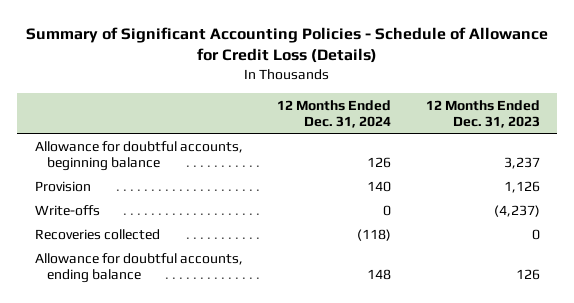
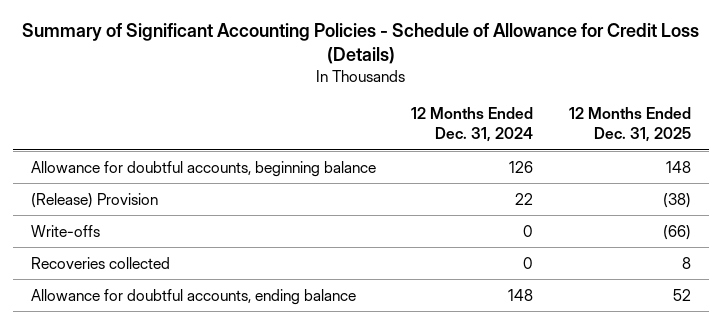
[425,99,540,128] 12 Months Ended Dec. 31, 2023 -> none
none -> [568,107,691,143] 12 Months Ended Dec. 31, 2025
[34,180,91,192] Provision -> [30,192,158,208] (Release) Provision
[367,180,392,192] 140 -> [515,192,534,205] 22
[357,228,392,241] (118) -> [523,256,534,269] 0

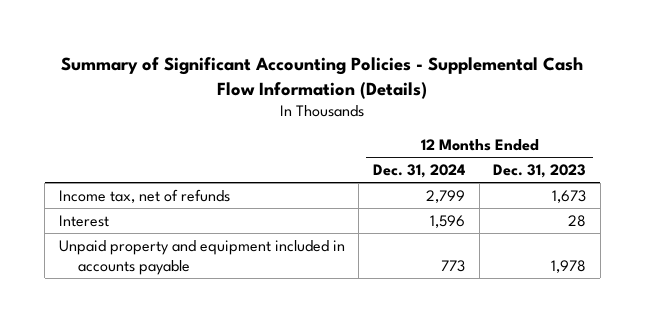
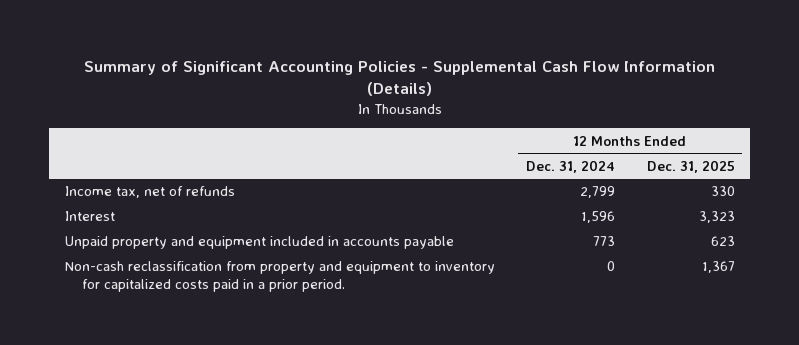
[493,163,587,178] Dec. 31, 2023 -> none
none -> [646,159,735,173] Dec. 31, 2025
none -> [64,261,495,292] Non-cash reclassification from property and equipment to inventory for capitalized costs paid in a prior period.

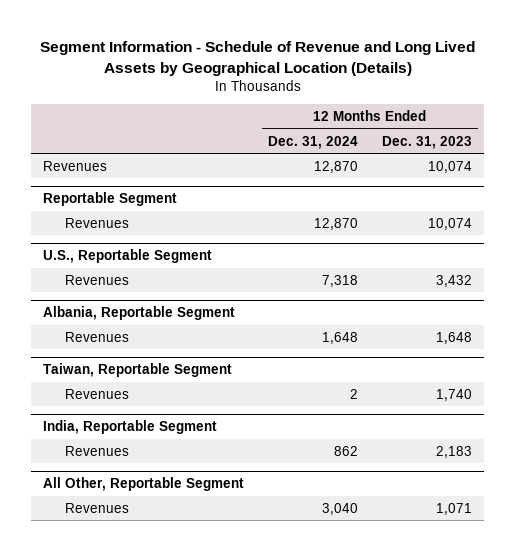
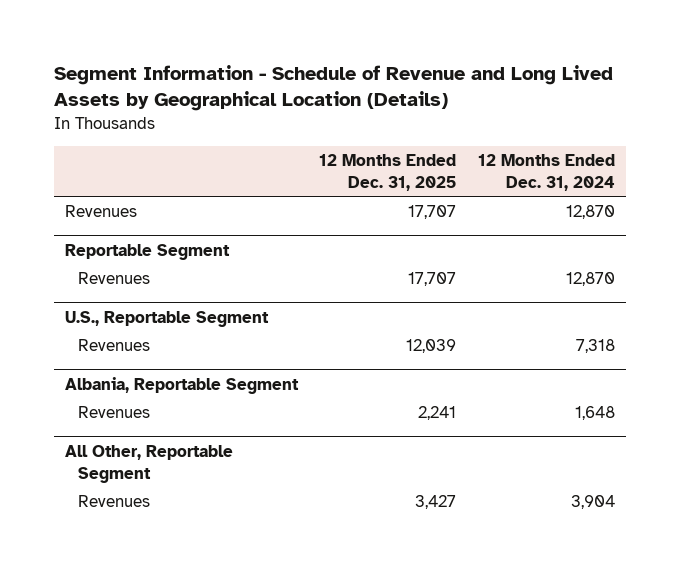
[382,135,473,149] Dec. 31, 2023 -> none
none -> [319,154,457,191] 12 Months Ended Dec. 31, 2025
[43,363,233,378] Taiwan, Reportable Segment -> none
[64,388,129,399] Revenues -> none
[43,420,218,435] India, Reportable Segment -> none
[64,445,129,456] Revenues -> none
[322,502,359,515] 3,040 -> [571,494,616,509] 3,904

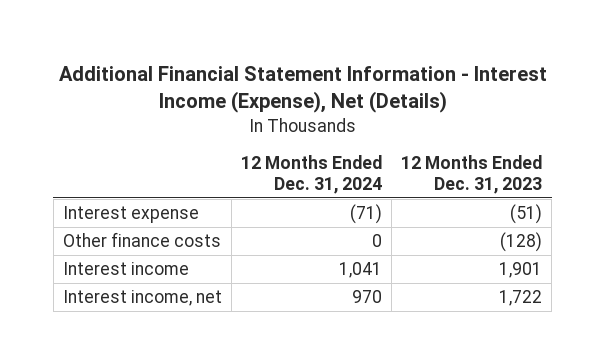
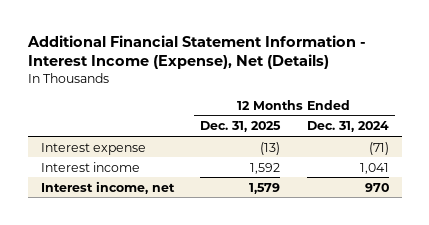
[401,155,543,195] 12 Months Ended Dec. 31, 2023 -> none
none -> [200,121,282,133] Dec. 31, 2025
[62,232,221,248] Other finance costs -> none

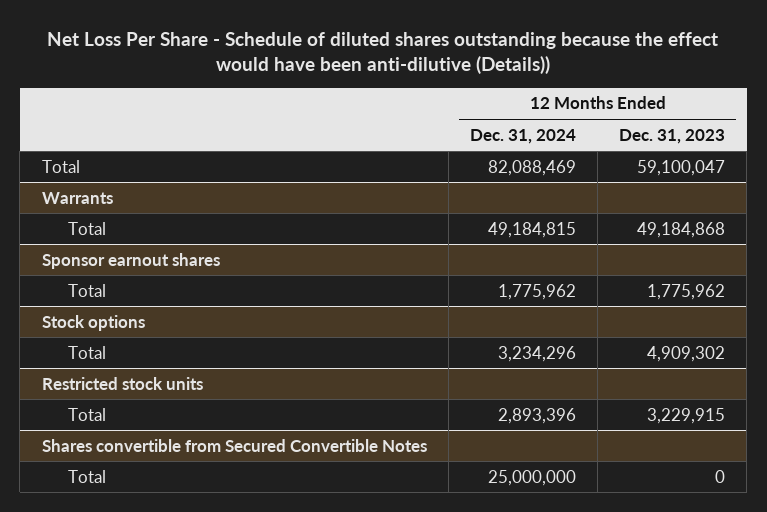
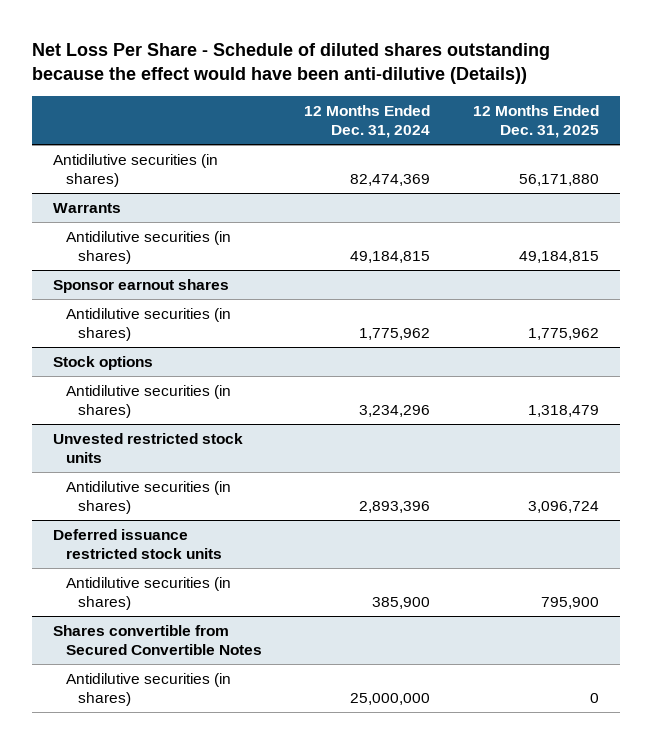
[619,128,726,144] Dec. 31, 2023 -> none
none -> [473,104,600,139] 12 Months Ended Dec. 31, 2025
[41,159,80,173] Total -> none
none -> [53,153,219,188] Antidilutive securities (in shares)
[67,221,106,235] Total -> [65,230,231,265] Antidilutive securities (in shares)
[67,283,106,297] Total -> [65,307,231,342] Antidilutive securities (in shares)
[67,345,106,359] Total -> [65,384,231,419] Antidilutive securities (in shares)
[41,376,203,390] Restricted stock units -> [53,432,244,464] Unvested restricted stock units
[67,407,106,421] Total -> [65,480,231,515] Antidilutive securities (in shares)
none -> [53,528,222,560] Deferred issuance restricted stock units
none -> [65,576,231,611] Antidilutive securities (in shares)
[67,469,106,483] Total -> [65,672,231,707] Antidilutive securities (in shares)

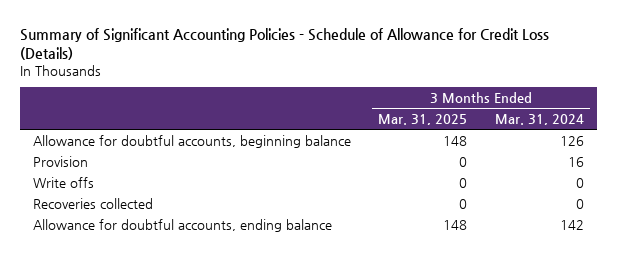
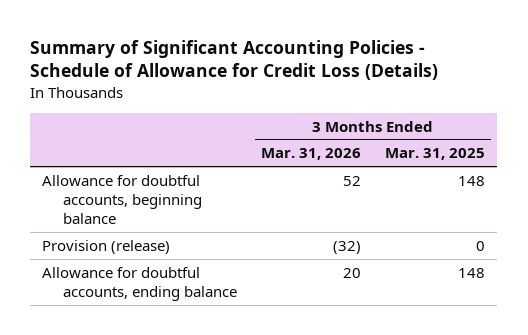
[494,113,584,125] Mar. 31, 2024 -> none
none -> [261,148,362,161] Mar. 31, 2026
[33,176,95,188] Write offs -> none
[33,197,154,209] Recoveries collected -> none
[33,155,89,167] Provision -> [42,239,171,254] Provision (release)

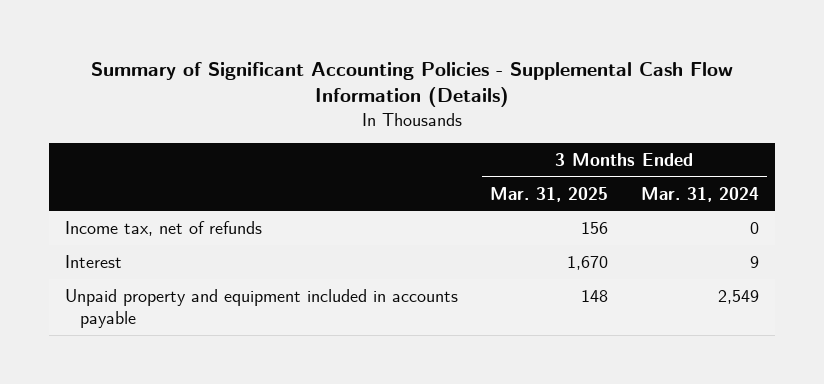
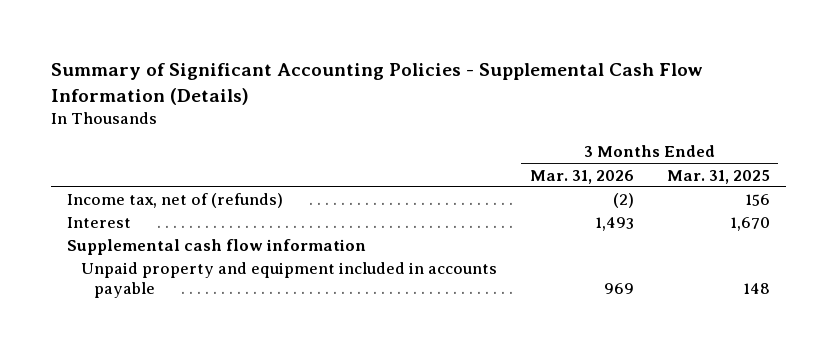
[640,186,759,202] Mar. 31, 2024 -> none
none -> [529,169,634,184] Mar. 31, 2026
[64,220,262,236] Income tax, net of refunds -> [67,193,284,209] Income tax, net of (refunds)
none -> [67,239,367,256] Supplemental cash flow information

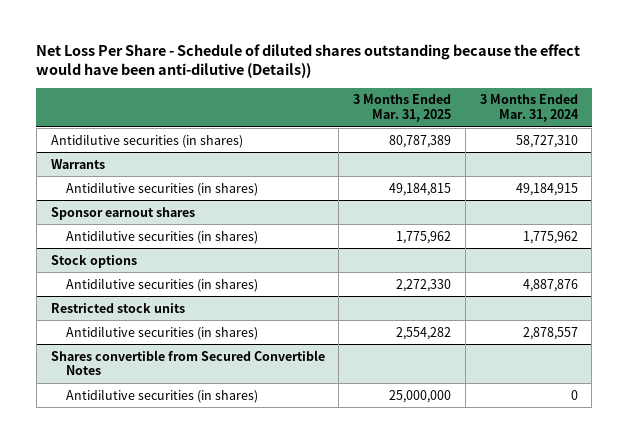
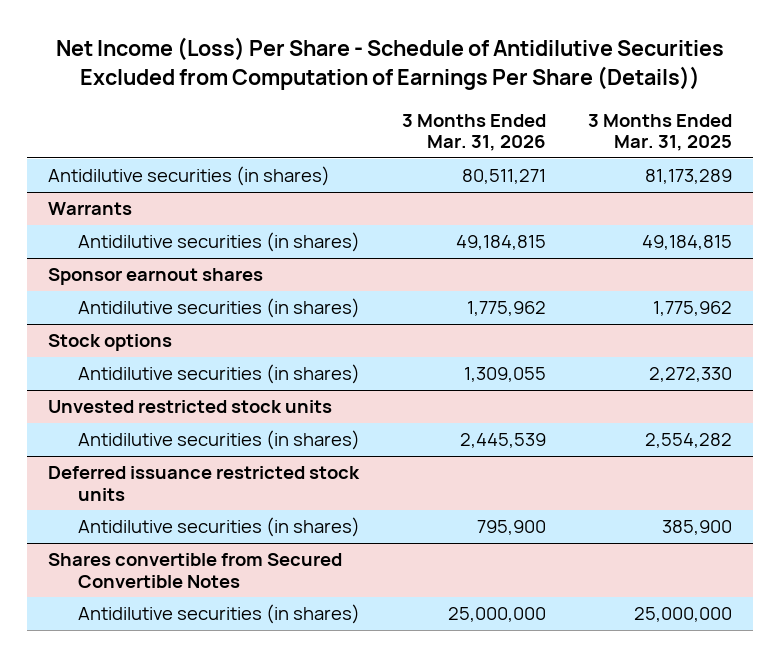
[36,43,581,79] Net Loss Per Share - Schedule of diluted shares outstanding because the effect would have been anti-dilutive (Details)) -> [56,37,725,91] Net Income (Loss) Per Share - Schedule of Antidilutive Securities Excluded from Computation of Earnings Per Share (Details))
[479,94,579,123] 3 Months Ended Mar. 31, 2024 -> none
none -> [401,113,546,152] 3 Months Ended Mar. 31, 2026
[389,134,452,148] 80,787,389 -> [644,169,732,185] 81,173,289
[50,302,185,313] Restricted stock units -> [48,400,333,414] Unvested restricted stock units
none -> [48,466,361,501] Deferred issuance restricted stock units
none -> [77,517,360,538] Antidilutive securities (in shares)

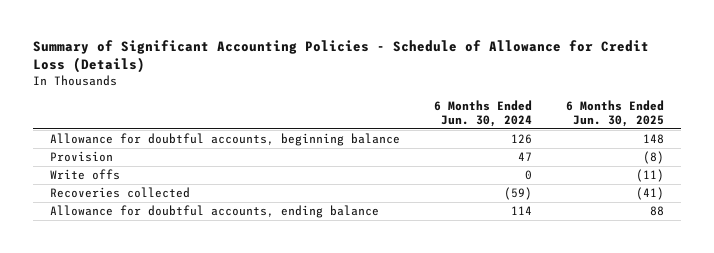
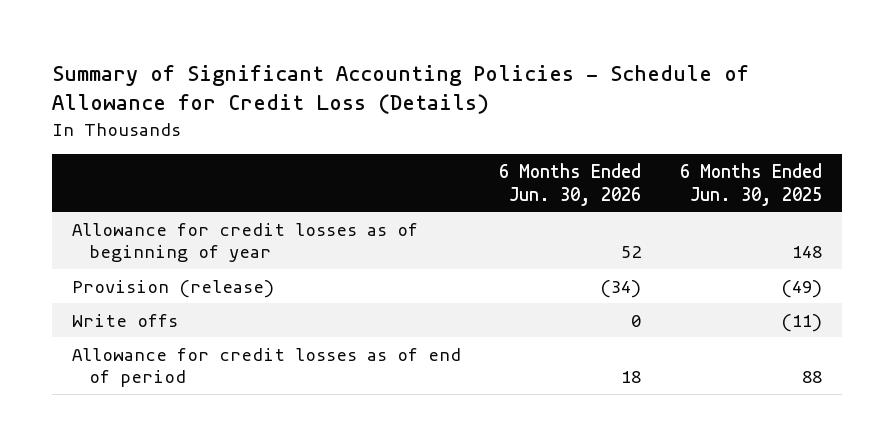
[433,100,532,128] 6 Months Ended Jun. 30, 2024 -> none
none -> [499,163,642,206] 6 Months Ended Jun. 30, 2026
[49,133,400,147] Allowance for doubtful accounts, beginning balance -> [71,222,418,263] Allowance for credit losses as of beginning of year
[49,151,113,163] Provision -> [71,279,274,298] Provision (release)
[643,151,665,165] (8) -> [781,279,823,298] (49)
[49,187,190,199] Recoveries collected -> none
[49,205,379,219] Allowance for doubtful accounts, ending balance -> [71,347,461,388] Allowance for credit losses as of end of period

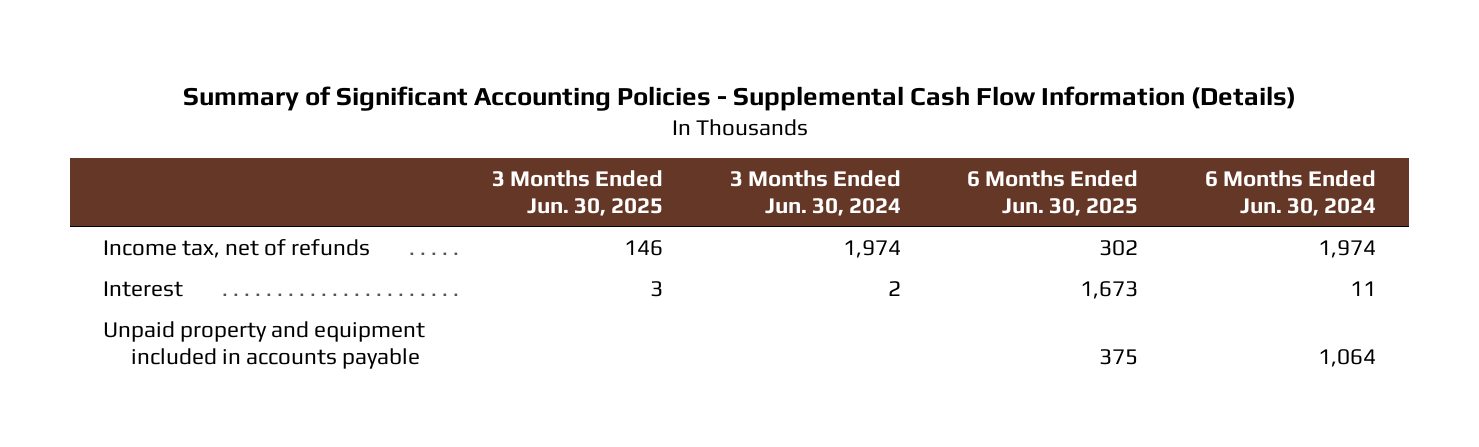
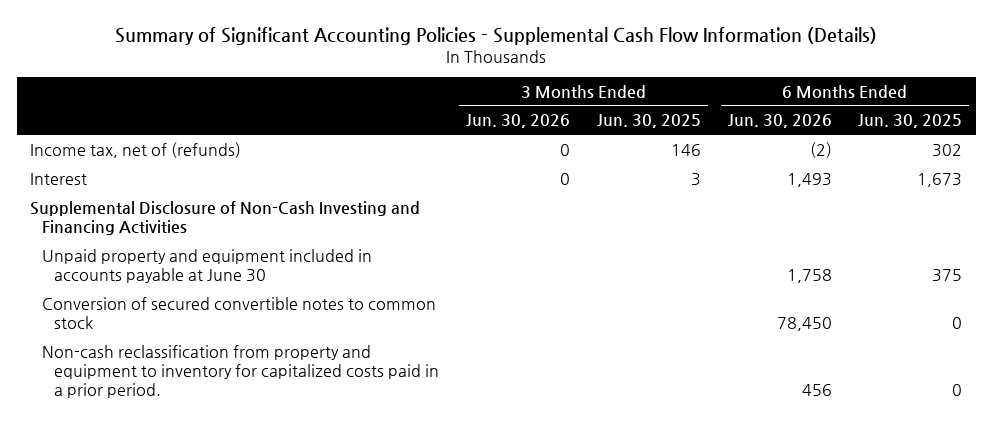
[729,169,901,217] 3 Months Ended Jun. 30, 2024 -> none
[1204,169,1376,217] 6 Months Ended Jun. 30, 2024 -> none
none -> [466,114,571,129] Jun. 30, 2026
none -> [727,114,832,129] Jun. 30, 2026
[103,238,371,258] Income tax, net of refunds -> [30,141,242,158] Income tax, net of (refunds)
none -> [30,200,421,235] Supplemental Disclosure of Non-Cash Investing and Financing Activities
[103,320,426,370] Unpaid property and equipment included in accounts payable -> [42,248,373,283] Unpaid property and equipment included in accounts payable at June 30
none -> [42,296,437,329] Conversion of secured convertible notes to common stock
none -> [42,344,440,398] Non-cash reclassification from property and equipment to inventory for capitalized costs paid in a prior period.

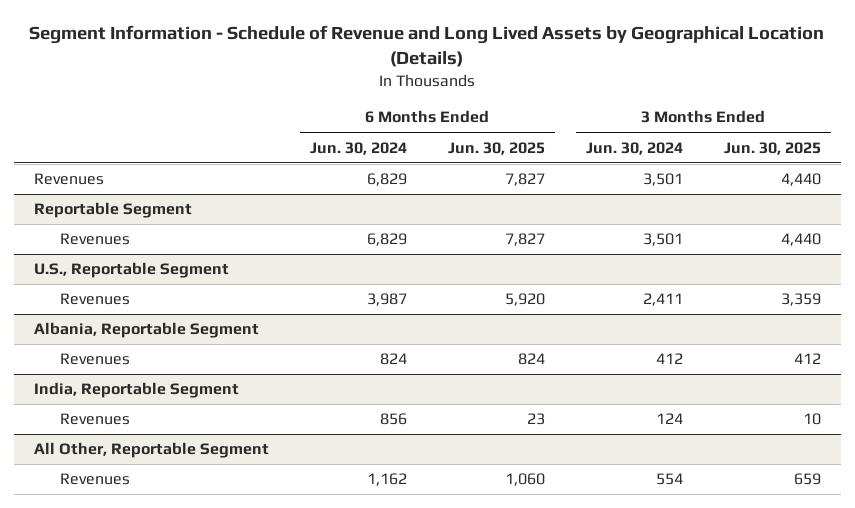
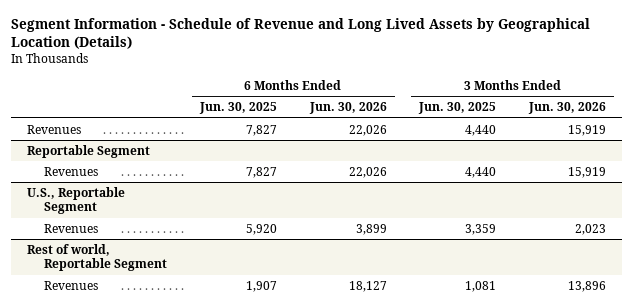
[310,141,408,155] Jun. 30, 2024 -> none
[585,141,683,155] Jun. 30, 2024 -> none
none -> [308,102,387,115] Jun. 30, 2026
none -> [527,102,606,115] Jun. 30, 2026
[34,322,260,339] Albania, Reportable Segment -> none
[34,382,240,399] India, Reportable Segment -> none
[59,413,130,426] Revenues -> none
[34,442,270,459] All Other, Reportable Segment -> none
[59,473,130,486] Revenues -> none
none -> [26,243,168,272] Rest of world, Reportable Segment
[517,353,545,366] 824 -> [245,280,277,292] 1,907
[793,353,821,365] 412 -> [465,280,497,292] 1,081

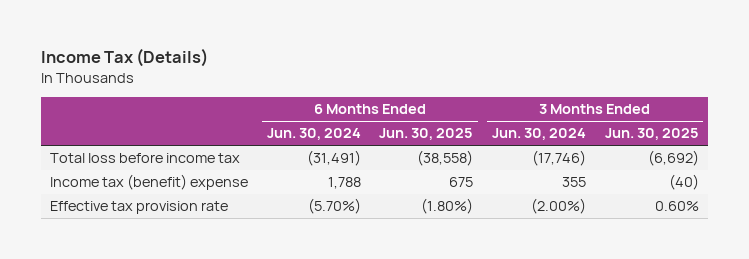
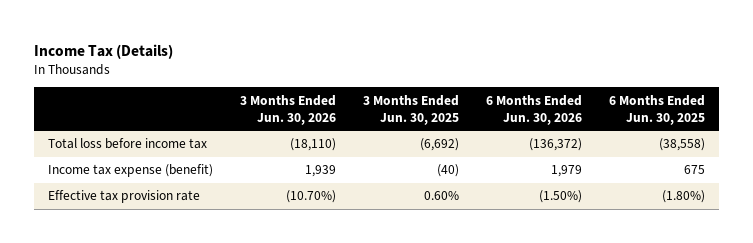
[266,128,361,141] Jun. 30, 2024 -> none
[492,128,587,141] Jun. 30, 2024 -> none
none -> [240,94,337,125] 3 Months Ended Jun. 30, 2026
none -> [486,94,583,125] 6 Months Ended Jun. 30, 2026
[50,174,249,191] Income tax (benefit) expense -> [48,164,214,178] Income tax expense (benefit)

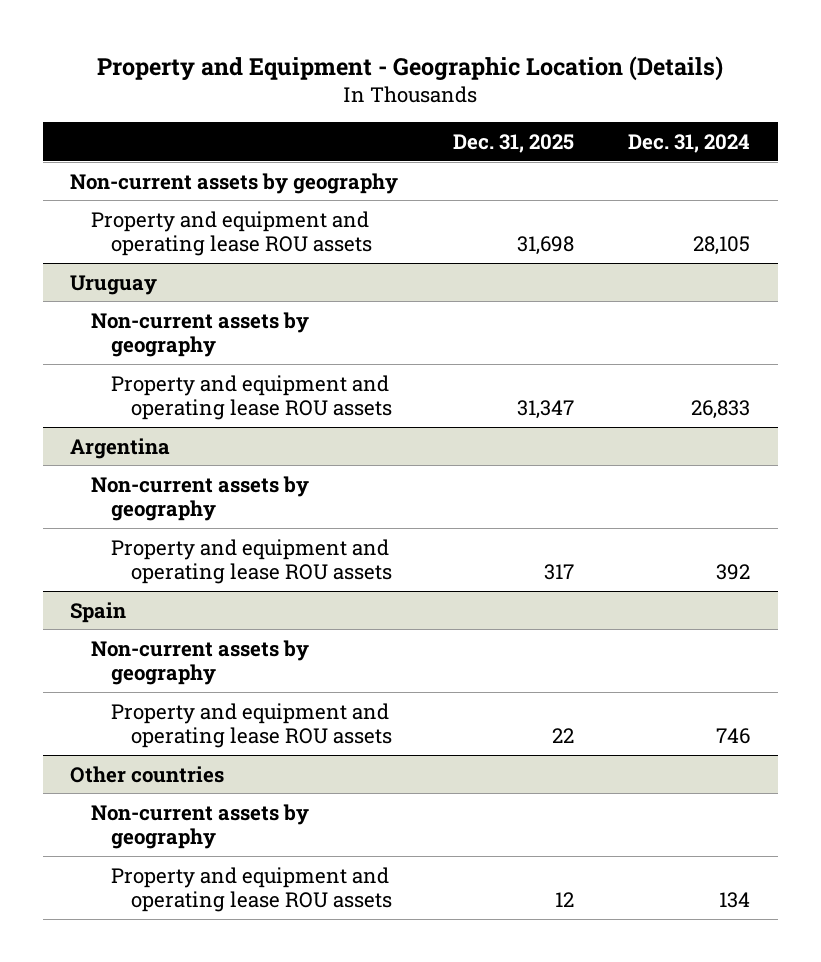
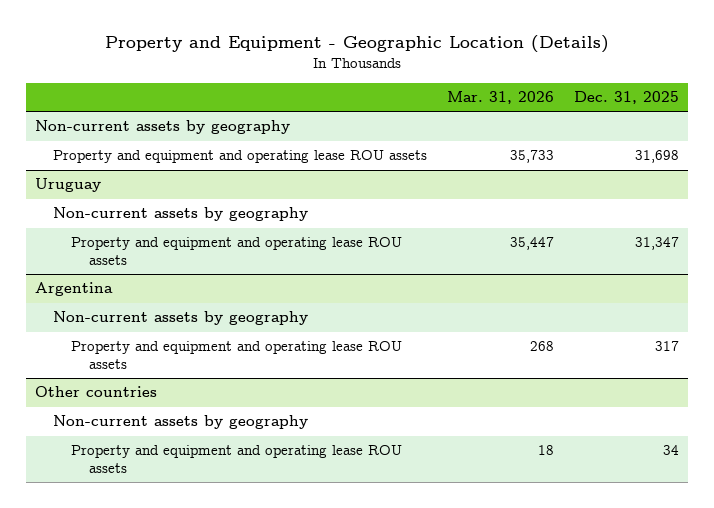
[628,133,751,153] Dec. 31, 2024 -> none
none -> [447,91,555,105] Mar. 31, 2026
[70,601,127,623] Spain -> none
[90,639,309,686] Non-current assets by geography -> none
[110,702,393,749] Property and equipment and operating lease ROU assets -> none
[554,892,574,908] 12 -> [662,445,679,456] 34

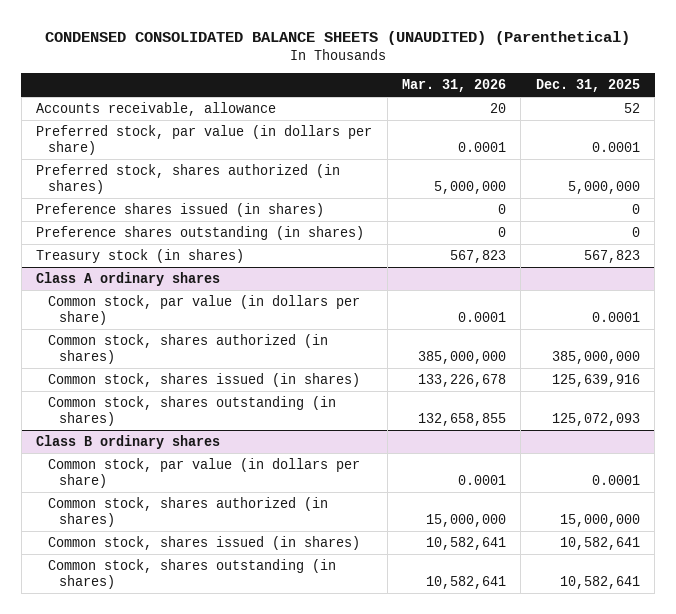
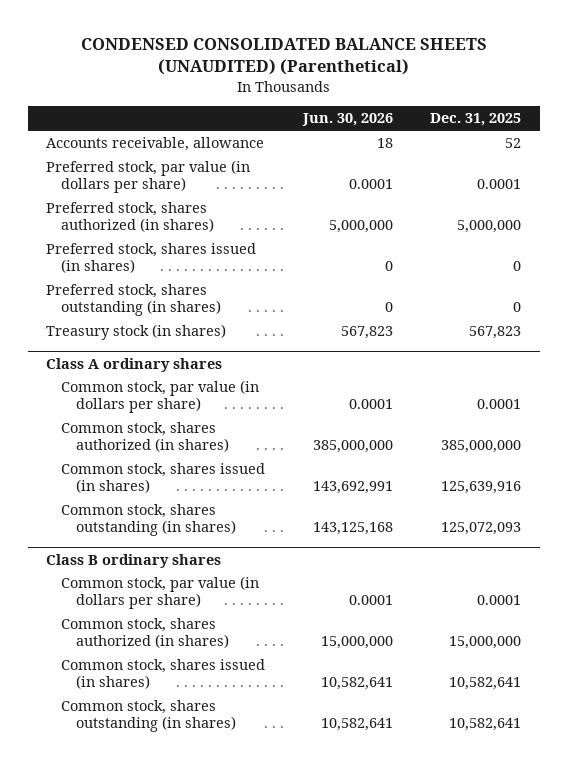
[401,79,506,93] Mar. 31, 2026 -> none
none -> [301,113,393,127] Jun. 30, 2026
[36,202,325,217] Preference shares issued (in shares) -> [46,242,257,274] Preferred stock, shares issued (in shares)
[36,225,365,240] Preference shares outstanding (in shares) -> [46,283,222,317] Preferred stock, shares outstanding (in shares)

